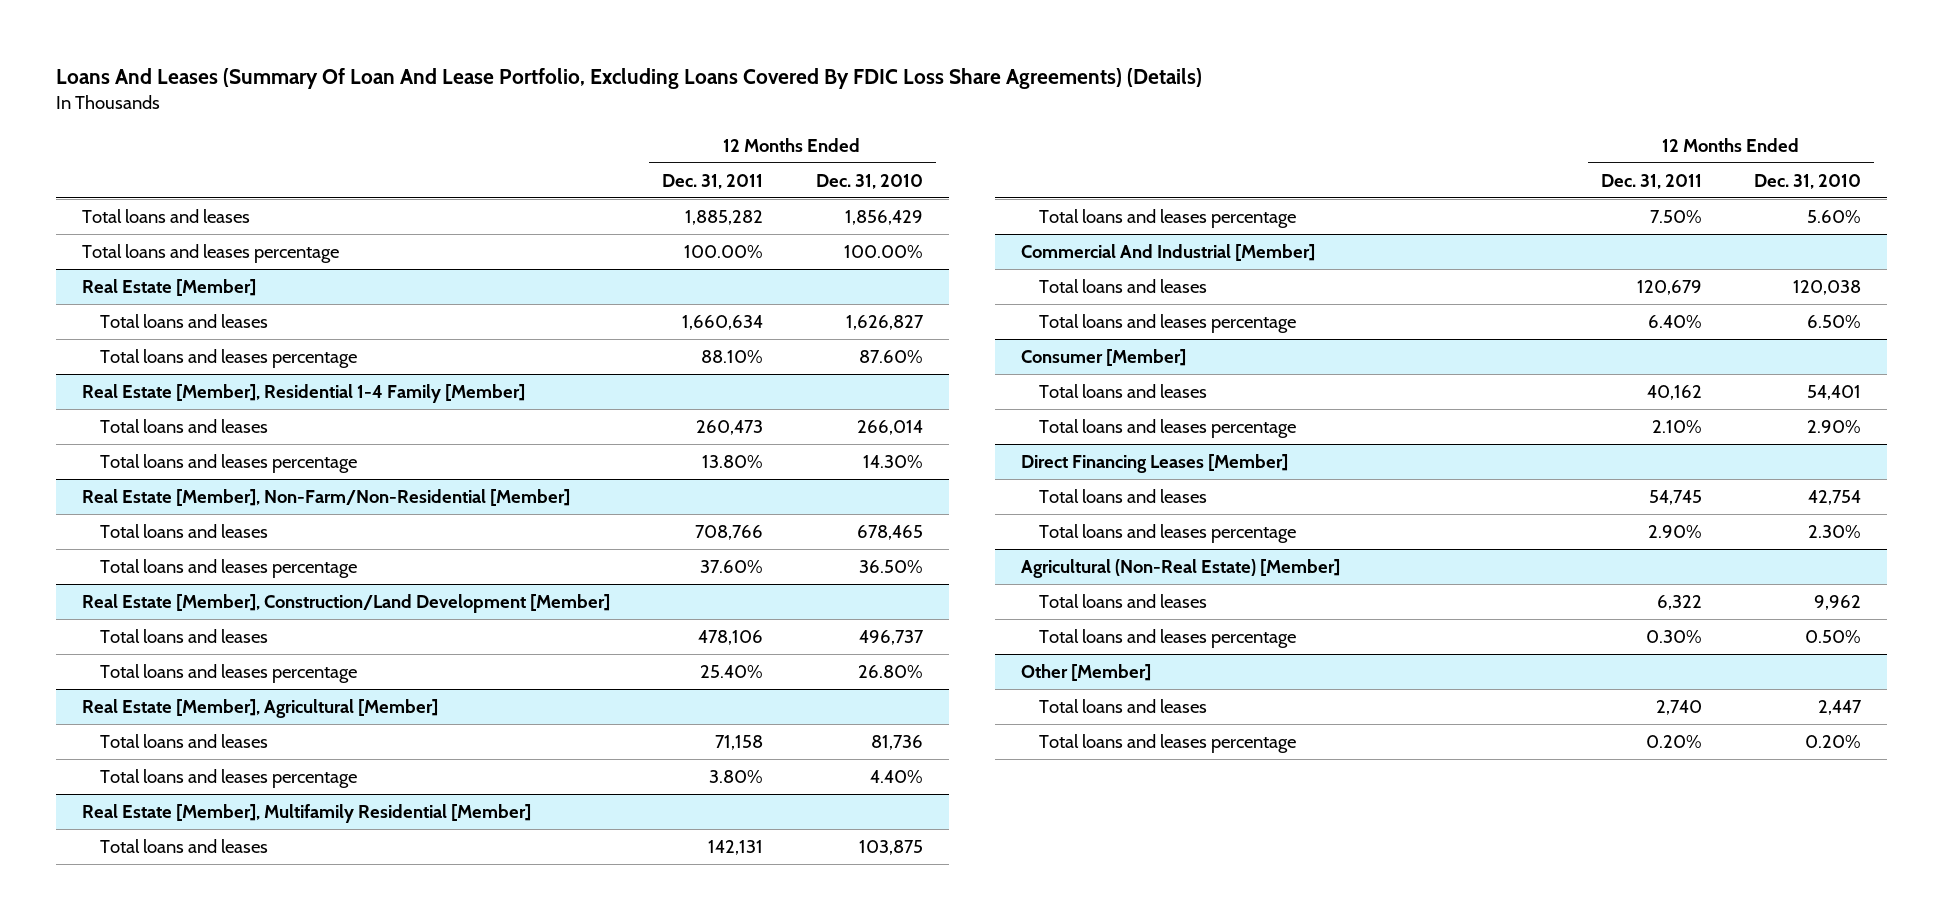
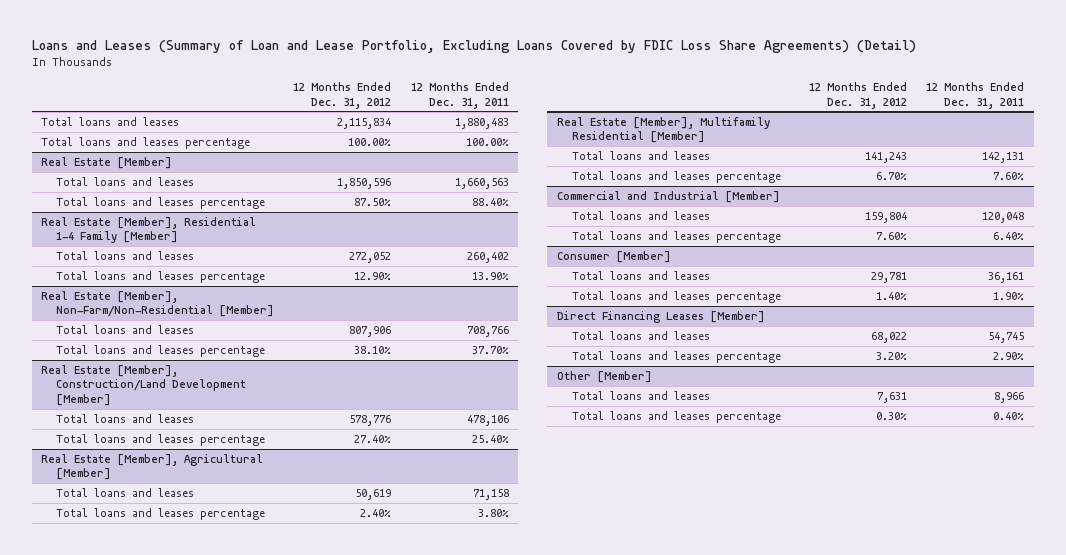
[55,68,1202,90] Loans And Leases (Summary Of Loan And Lease Portfolio, Excluding Loans Covered By FDIC Loss Share Agreements) (Details) -> [31,39,916,53] Loans and Leases (Summary of Loan and Lease Portfolio, Excluding Loans Covered by FDIC Loss Share Agreements) (Detail)
[815,173,923,189] Dec. 31, 2010 -> none
none -> [293,82,392,109] 12 Months Ended Dec. 31, 2012
[685,209,764,225] 1,885,282 -> [454,117,509,129] 1,880,483
[682,314,764,330] 1,660,634 -> [454,177,509,189] 1,660,563
[701,349,764,363] 88.10% -> [471,197,509,206] 88.40%
[696,419,764,435] 260,473 -> [466,251,509,263] 260,402
[702,454,764,468] 13.80% -> [471,271,509,280] 13.90%
[700,559,764,573] 37.60% -> [471,345,509,354] 37.70%
[1650,209,1703,223] 7.50% -> [993,171,1025,180] 7.60%
[1020,243,1315,261] Commercial And Industrial [Member] -> [557,190,781,203] Commercial and Industrial [Member]
[1637,279,1703,295] 120,679 -> [982,211,1025,223] 120,048
[1647,384,1703,400] 40,162 -> [988,271,1025,283] 36,161
[1652,419,1703,433] 2.10% -> [993,291,1025,300] 1.90%
[1020,558,1340,578] Agricultural (Non-Real Estate) [Member] -> none
[1038,593,1207,608] Total loans and leases -> none
[1038,628,1296,648] Total loans and leases percentage -> none
[1656,699,1703,715] 2,740 -> [994,391,1025,403] 8,966
[1646,734,1703,748] 0.20% -> [993,411,1025,420] 0.40%

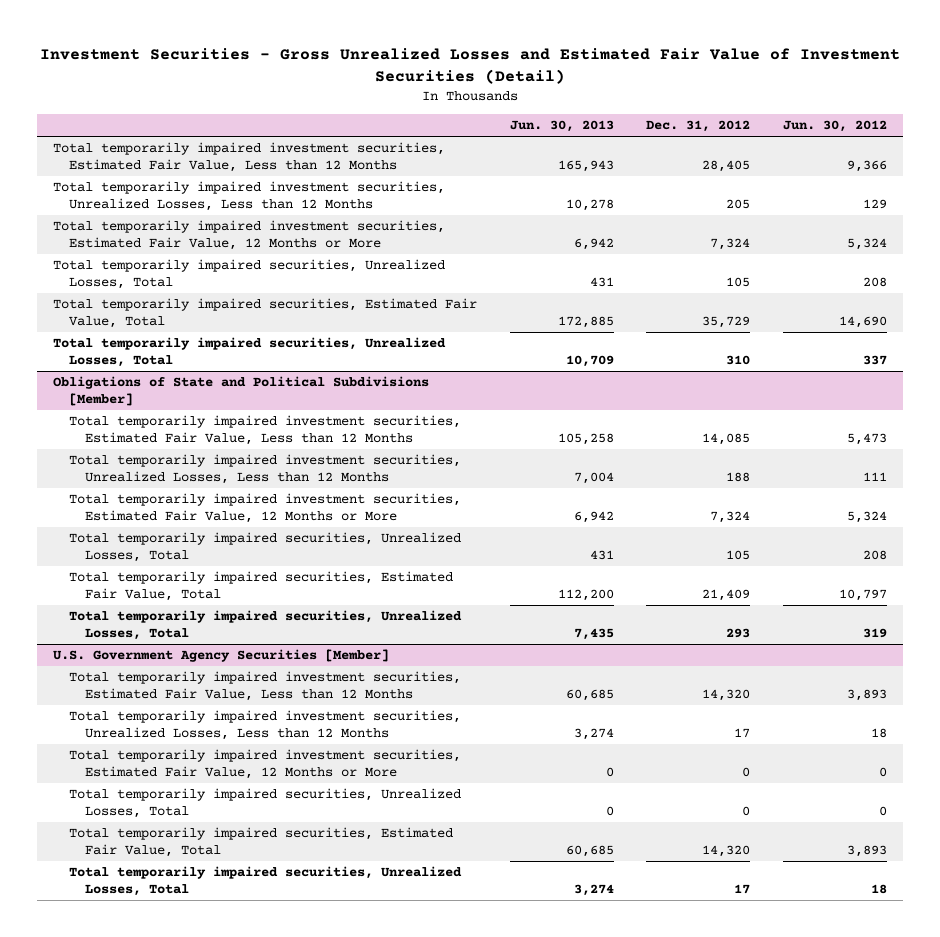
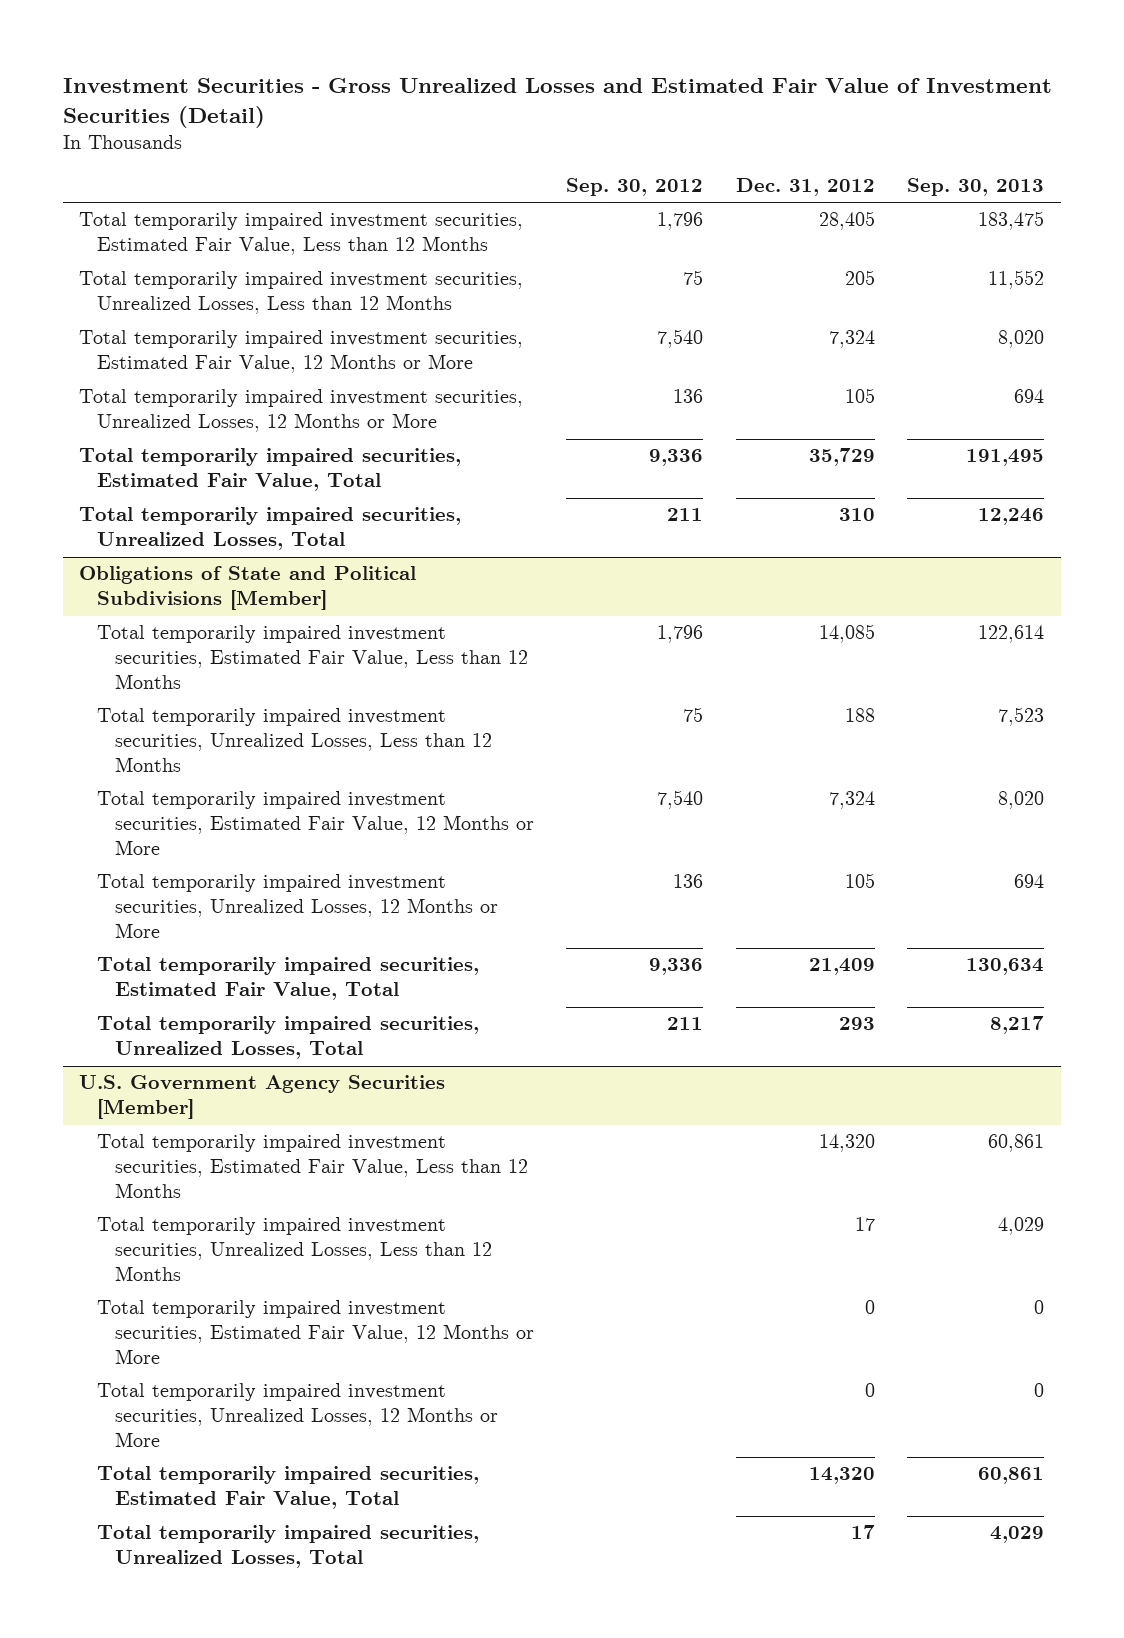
[509,120,614,133] Jun. 30, 2013 -> none
[783,120,888,133] Jun. 30, 2012 -> none
none -> [566,178,704,197] Sep. 30, 2012
none -> [907,178,1045,197] Sep. 30, 2013
[53,259,446,289] Total temporarily impaired securities, Unrealized Losses, Total -> [79,389,524,433] Total temporarily impaired investment securities, Unrealized Losses, 12 Months or More
[69,532,462,562] Total temporarily impaired securities, Unrealized Losses, Total -> [96,874,498,939] Total temporarily impaired investment securities, Unrealized Losses, 12 Months or More
[69,788,462,818] Total temporarily impaired securities, Unrealized Losses, Total -> [96,1383,498,1448] Total temporarily impaired investment securities, Unrealized Losses, 12 Months or More

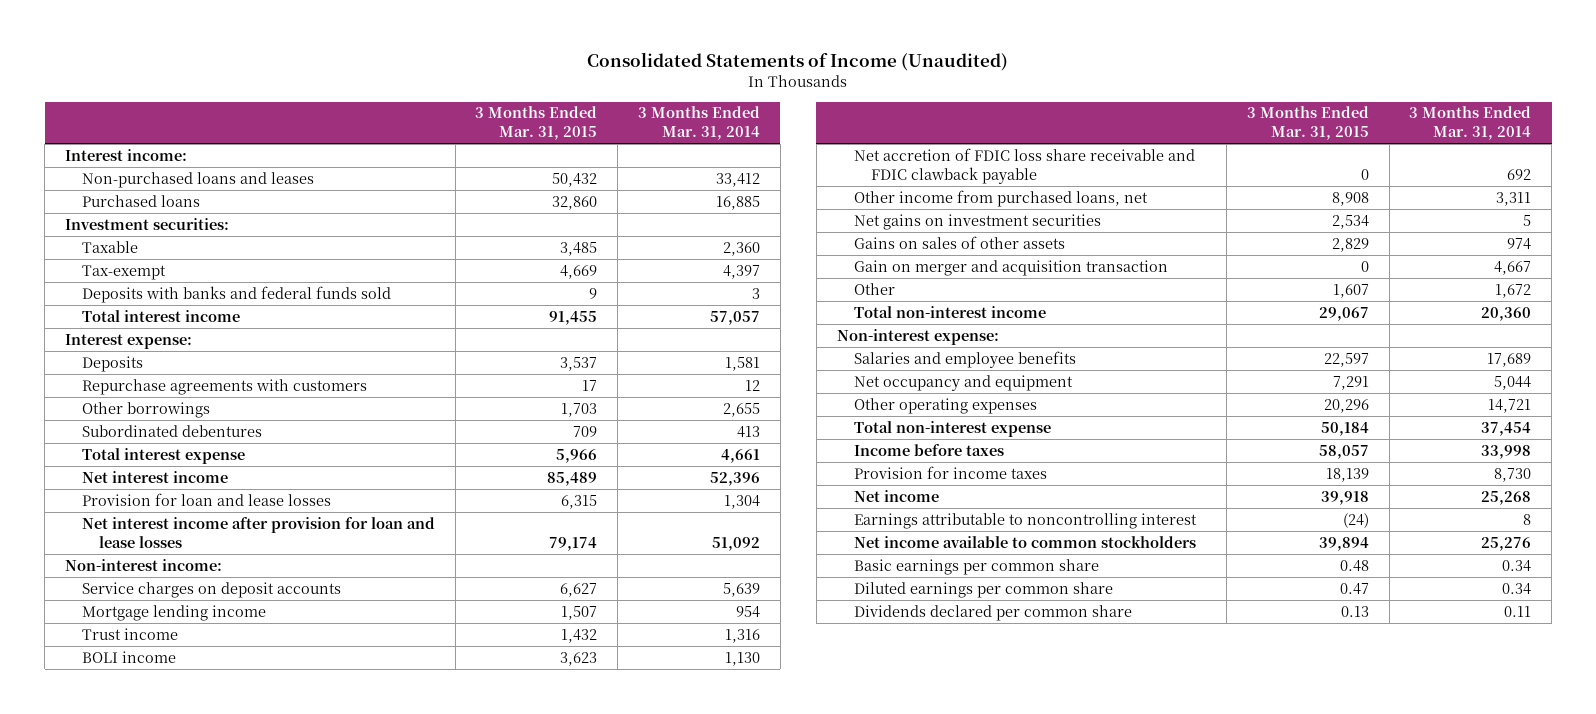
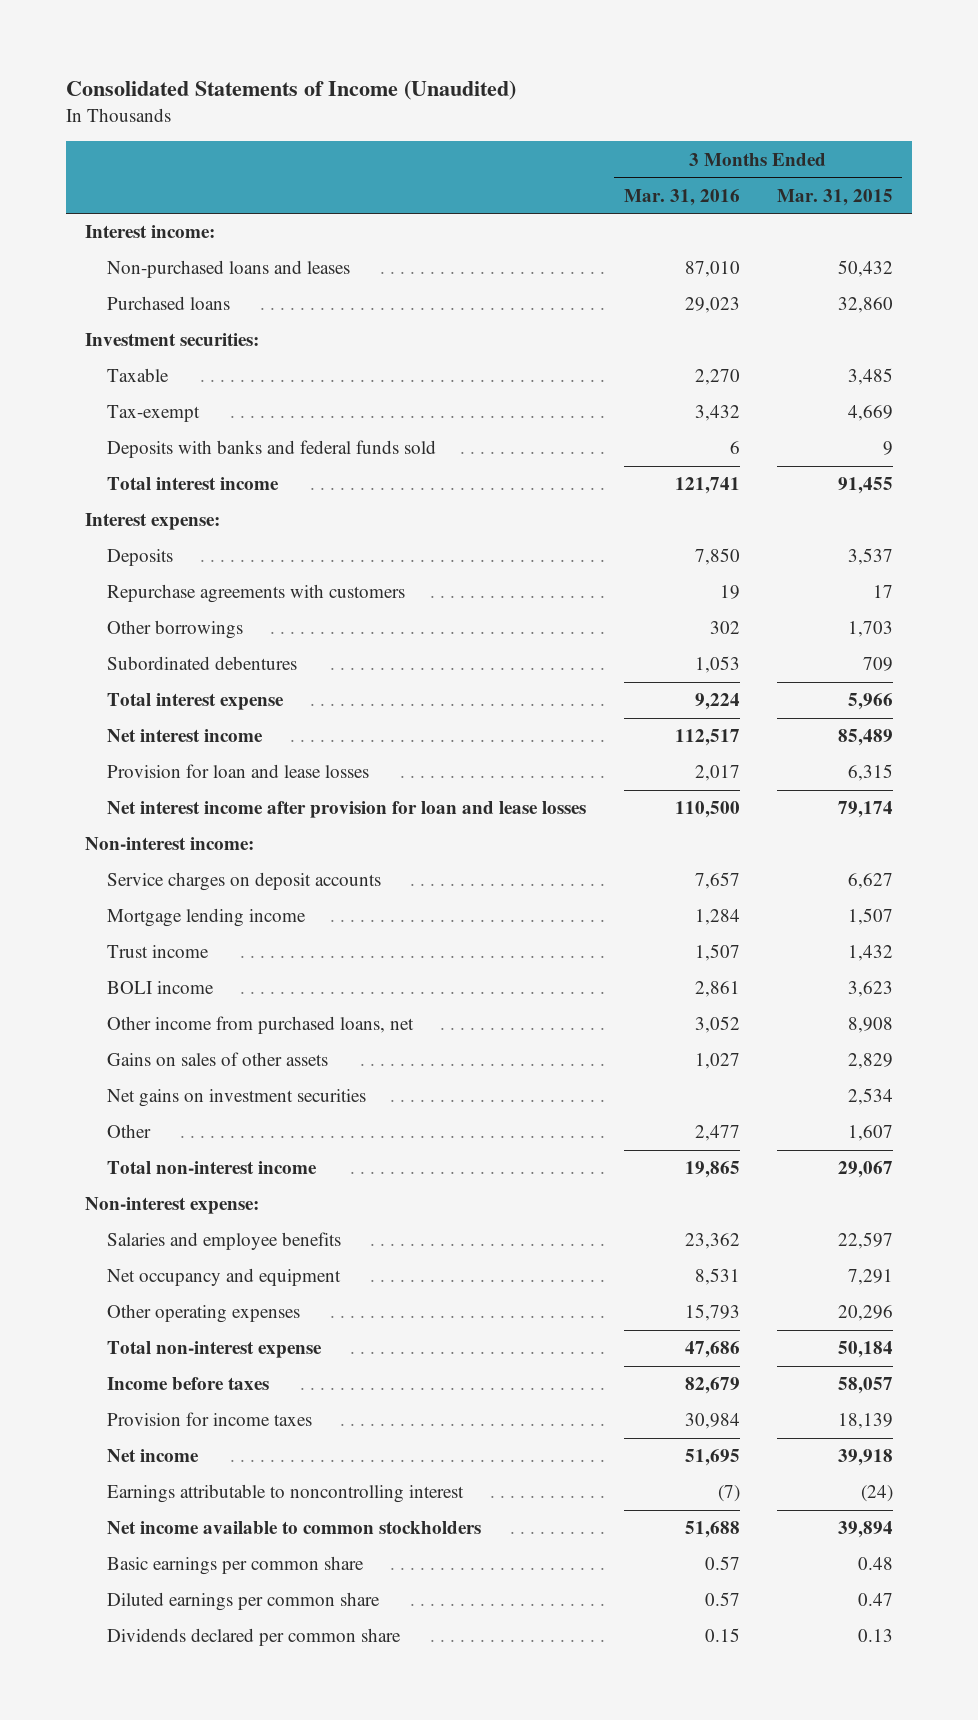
[637,106,760,141] 3 Months Ended Mar. 31, 2014 -> none
none -> [623,188,740,206] Mar. 31, 2016
[853,147,1195,184] Net accretion of FDIC loss share receivable and FDIC clawback payable -> none
[853,259,1168,276] Gain on merger and acquisition transaction -> none
[853,213,1101,230] Net gains on investment securities -> [107,1089,367,1108] Net gains on investment securities

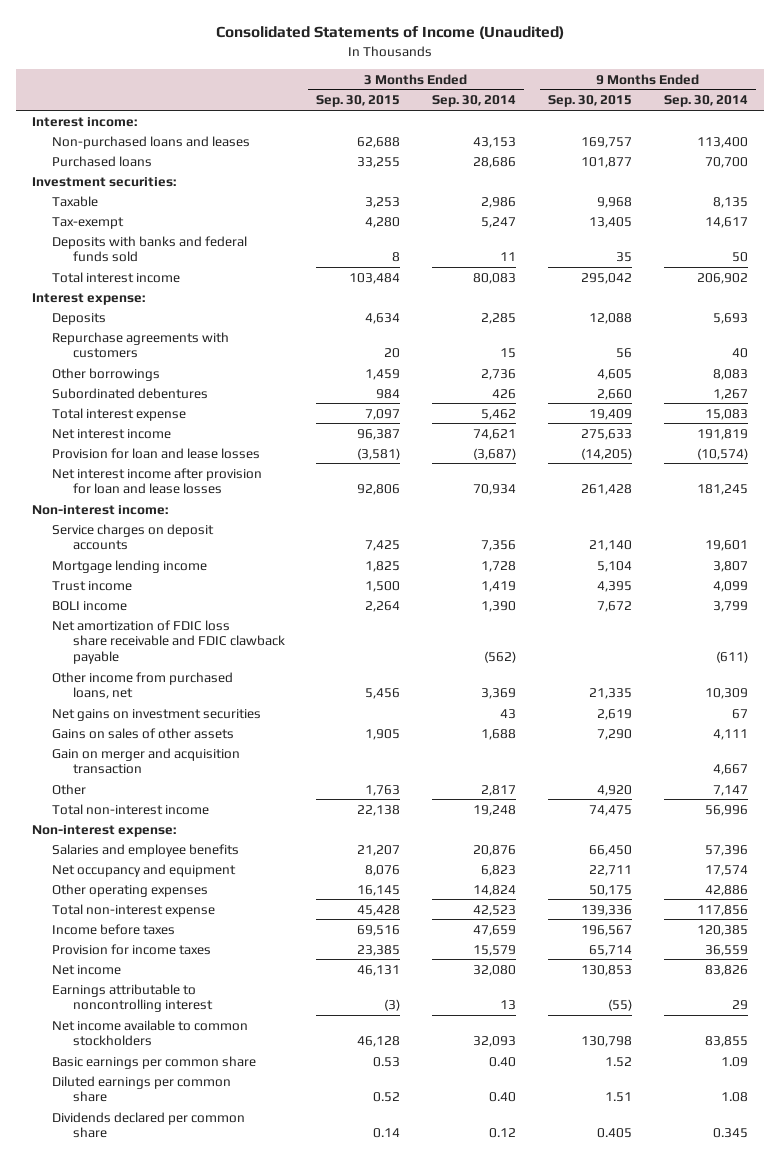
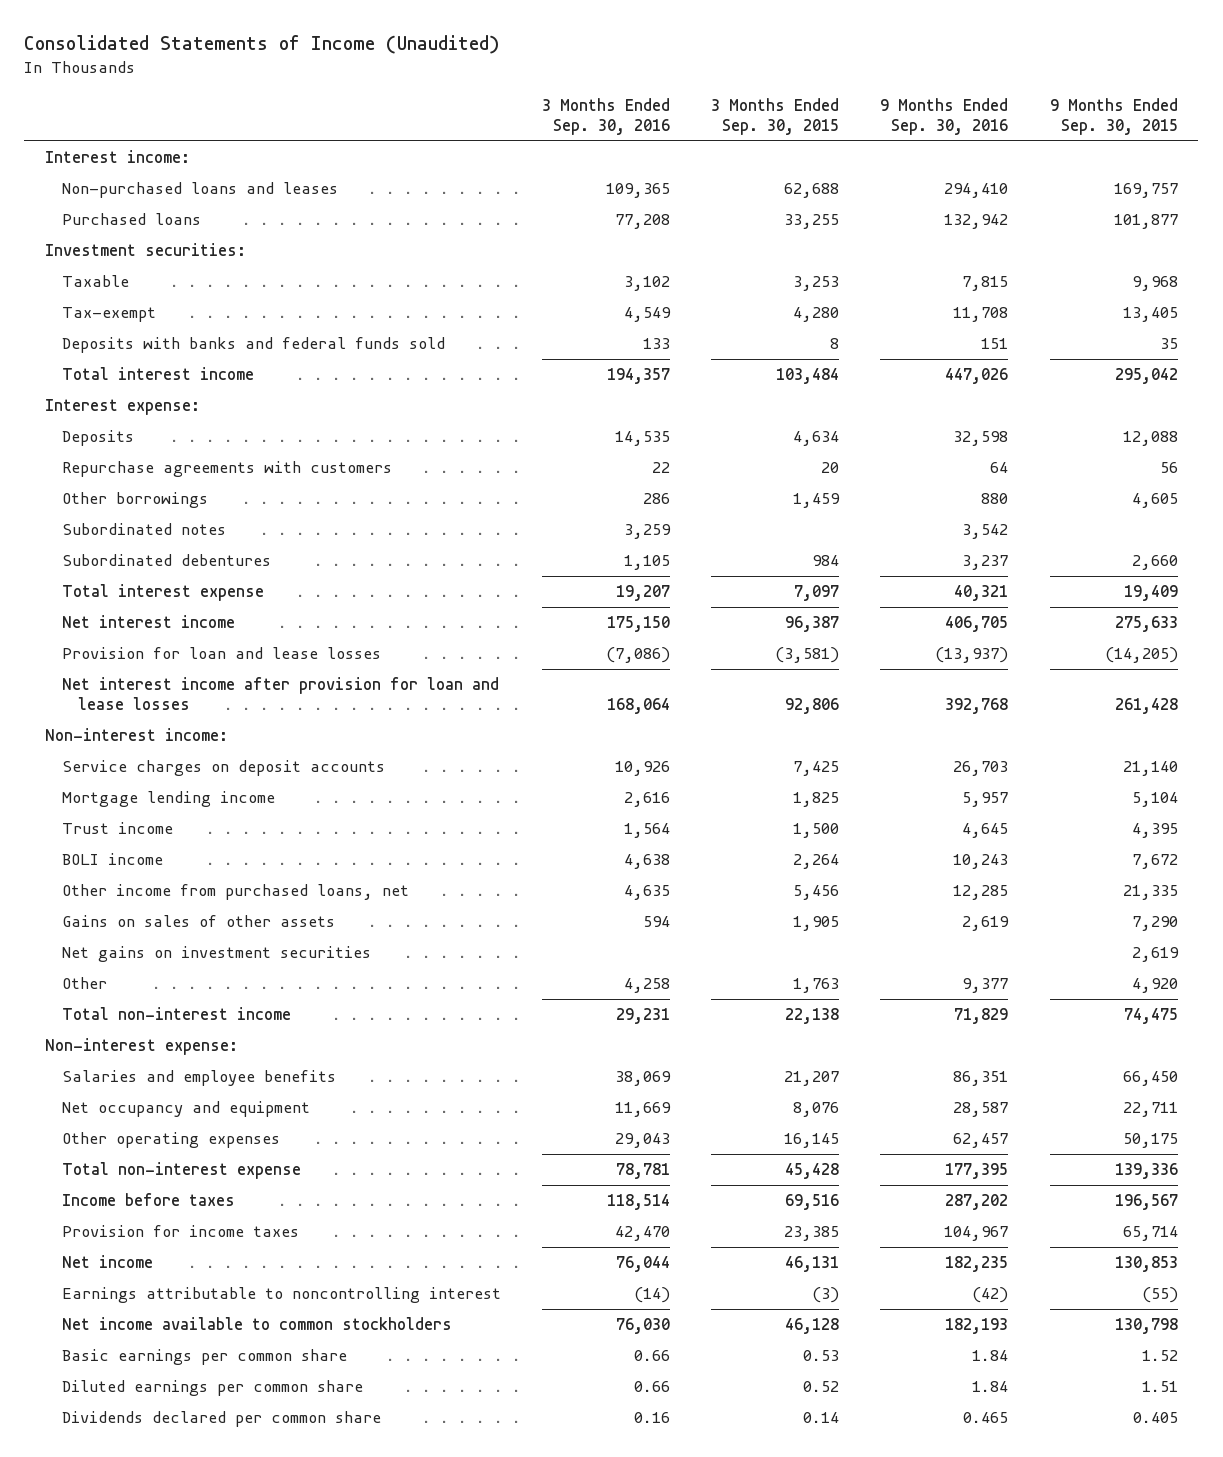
[432,95,517,108] Sep. 30, 2014 -> none
[664,95,749,108] Sep. 30, 2014 -> none
none -> [541,98,670,136] 3 Months Ended Sep. 30, 2016
none -> [880,98,1009,136] 9 Months Ended Sep. 30, 2016
none -> [61,523,226,536] Subordinated notes
[52,619,285,665] Net amortization of FDIC loss share receivable and FDIC clawback payable -> none
[52,747,241,775] Gain on merger and acquisition transaction -> none
[52,708,262,721] Net gains on investment securities -> [61,946,371,963] Net gains on investment securities

